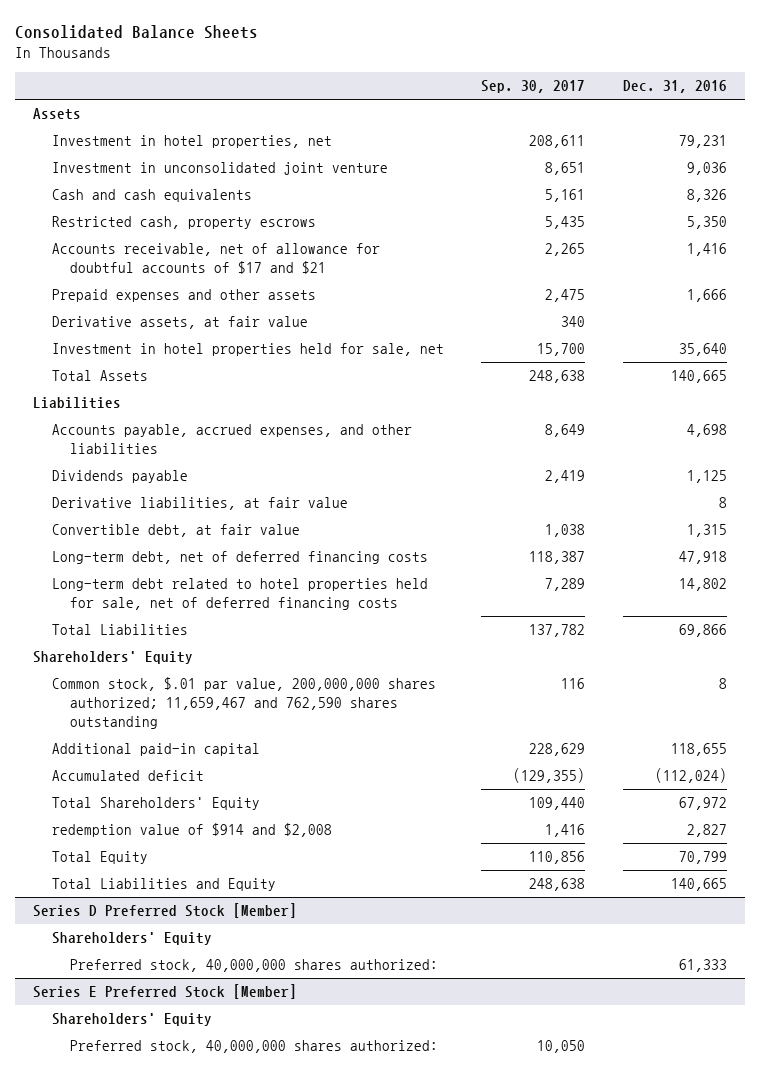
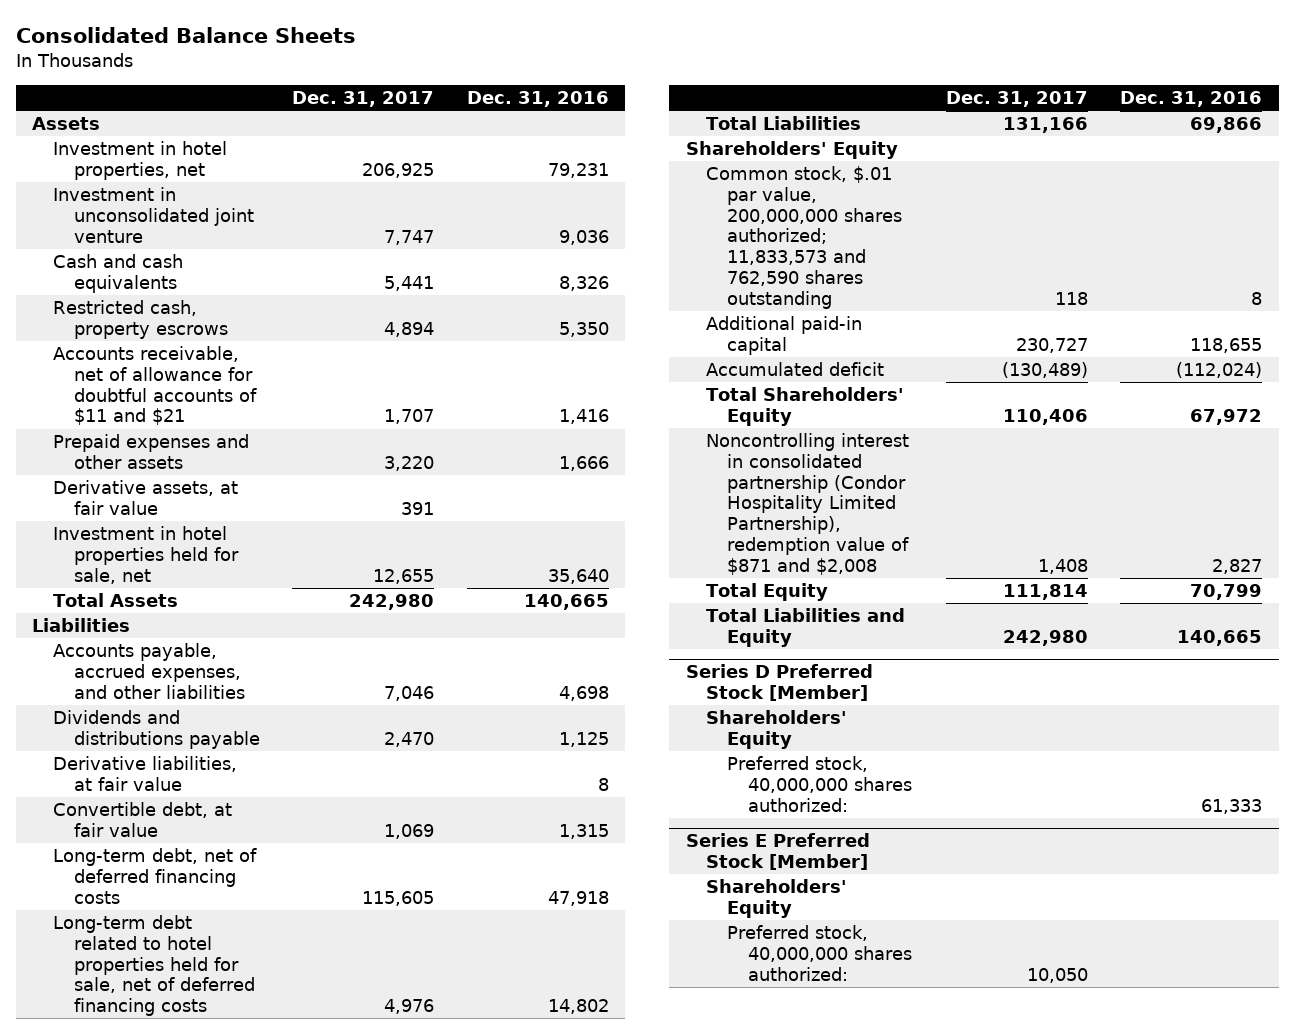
[481,80,586,94] Sep. 30, 2017 -> none
none -> [292,91,435,108] Dec. 31, 2017
[51,243,380,275] Accounts receivable, net of allowance for doubtful accounts of $17 and $21 -> [52,346,257,426] Accounts receivable, net of allowance for doubtful accounts of $11 and $21
[51,470,188,484] Dividends payable -> [52,710,260,749] Dividends and distributions payable
[51,677,436,730] Common stock, $.01 par value, 200,000,000 shares authorized; 11,659,467 and 762,590 shares outstanding -> [706,166,903,309] Common stock, $.01 par value, 200,000,000 shares authorized; 11,833,573 and 762,590 shares outstanding
[51,823,332,838] redemption value of $914 and $2,008 -> [706,433,910,575] Noncontrolling interest in consolidated partnership (Condor Hospitality Limited Partnership), redemption value of $871 and $2,008

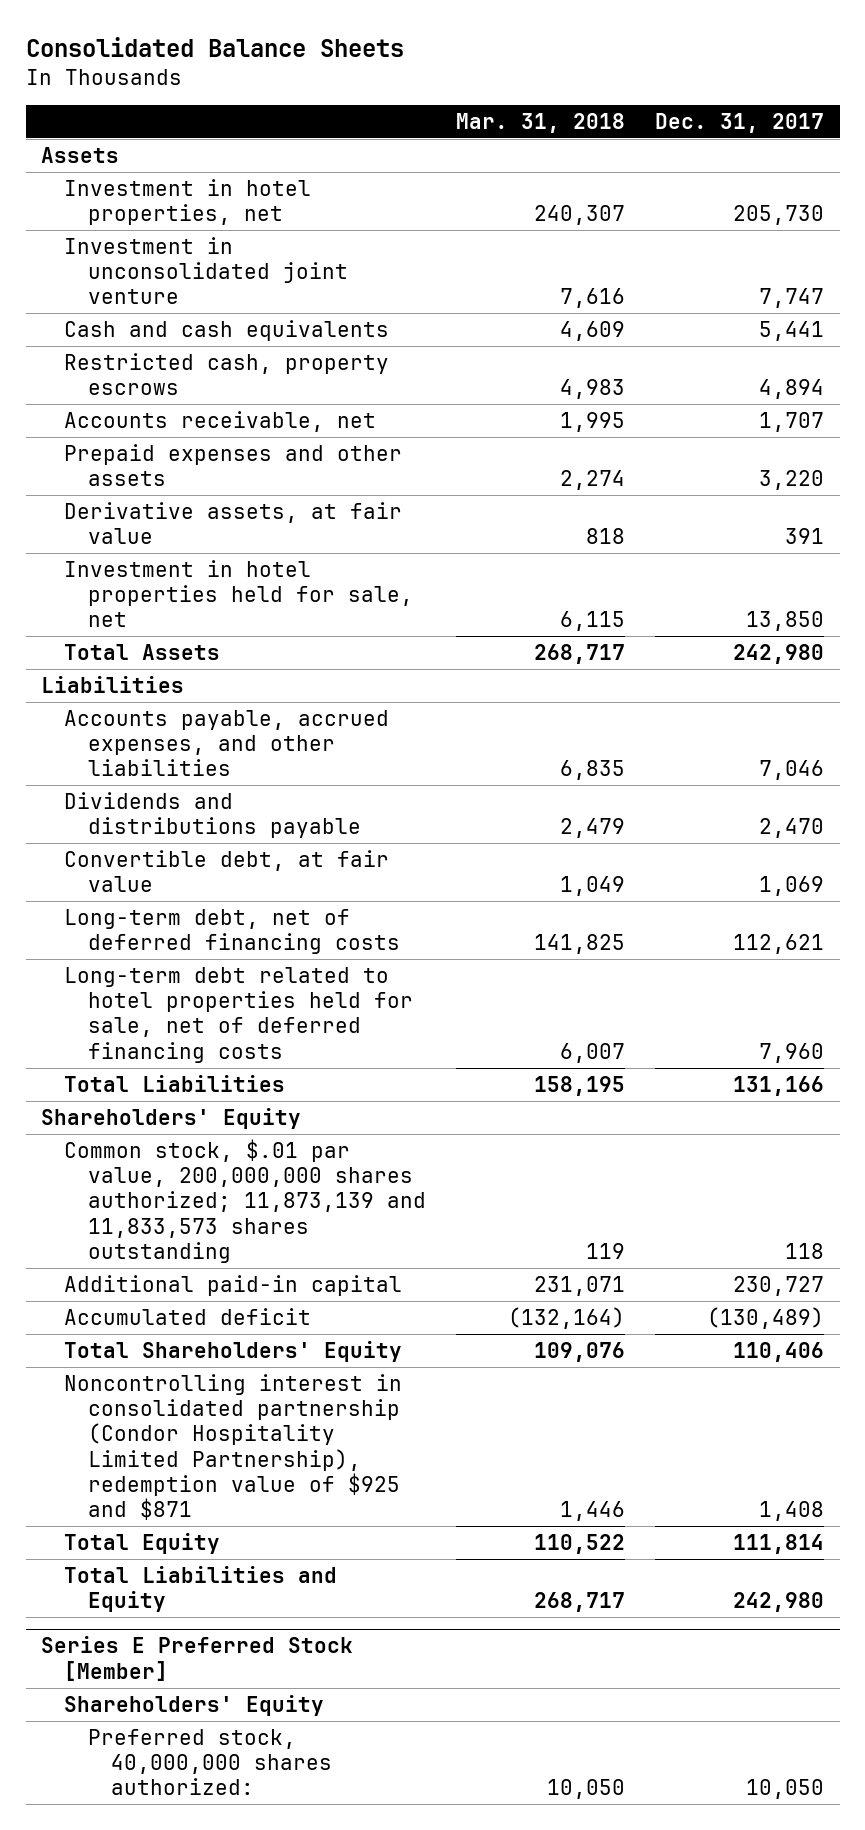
[466,91,609,108] Dec. 31, 2016 -> none
none -> [456,112,626,133] Mar. 31, 2018
[362,162,435,178] 206,925 -> [733,205,825,226] 205,730
[52,346,257,426] Accounts receivable, net of allowance for doubtful accounts of $11 and $21 -> [64,410,377,432] Accounts receivable, net
[373,568,435,584] 12,655 -> [746,611,825,632] 13,850
[52,756,237,791] Derivative liabilities, at fair value -> none
[362,890,435,906] 115,605 -> [733,934,825,955] 112,621
[384,999,435,1015] 4,976 -> [759,1042,825,1063] 7,960
[706,166,903,309] Common stock, $.01 par value, 200,000,000 shares authorized; 11,833,573 and 762,590 shares outstanding -> [64,1138,426,1264] Common stock, $.01 par value, 200,000,000 shares authorized; 11,873,139 and 11,833,573 shares outstanding
[706,433,910,575] Noncontrolling interest in consolidated partnership (Condor Hospitality Limited Partnership), redemption value of $871 and $2,008 -> [64,1373,403,1521] Noncontrolling interest in consolidated partnership (Condor Hospitality Limited Partnership), redemption value of $925 and $871
[685,664,873,702] Series D Preferred Stock [Member] -> none
[706,710,848,749] Shareholders' Equity -> none
[727,756,912,812] Preferred stock, 40,000,000 shares authorized: -> none

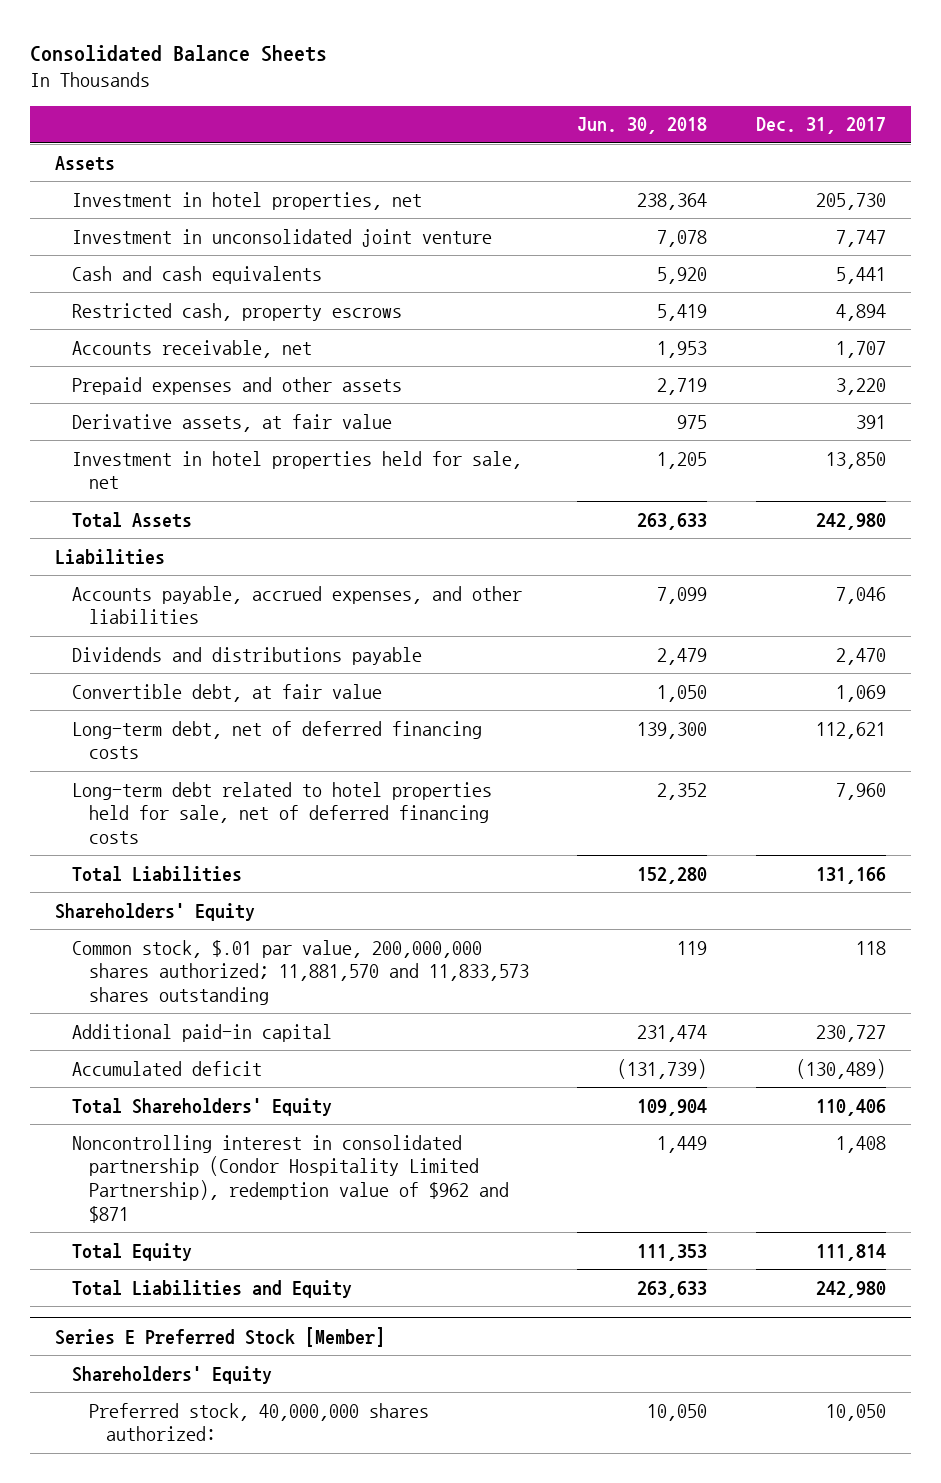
[456,112,626,133] Mar. 31, 2018 -> none
none -> [577,117,708,135] Jun. 30, 2018
[64,1138,426,1264] Common stock, $.01 par value, 200,000,000 shares authorized; 11,873,139 and 11,833,573 shares outstanding -> [71,939,529,1006] Common stock, $.01 par value, 200,000,000 shares authorized; 11,881,570 and 11,833,573 shares outstanding
[64,1373,403,1521] Noncontrolling interest in consolidated partnership (Condor Hospitality Limited Partnership), redemption value of $925 and $871 -> [71,1134,509,1223] Noncontrolling interest in consolidated partnership (Condor Hospitality Limited Partnership), redemption value of $962 and $871

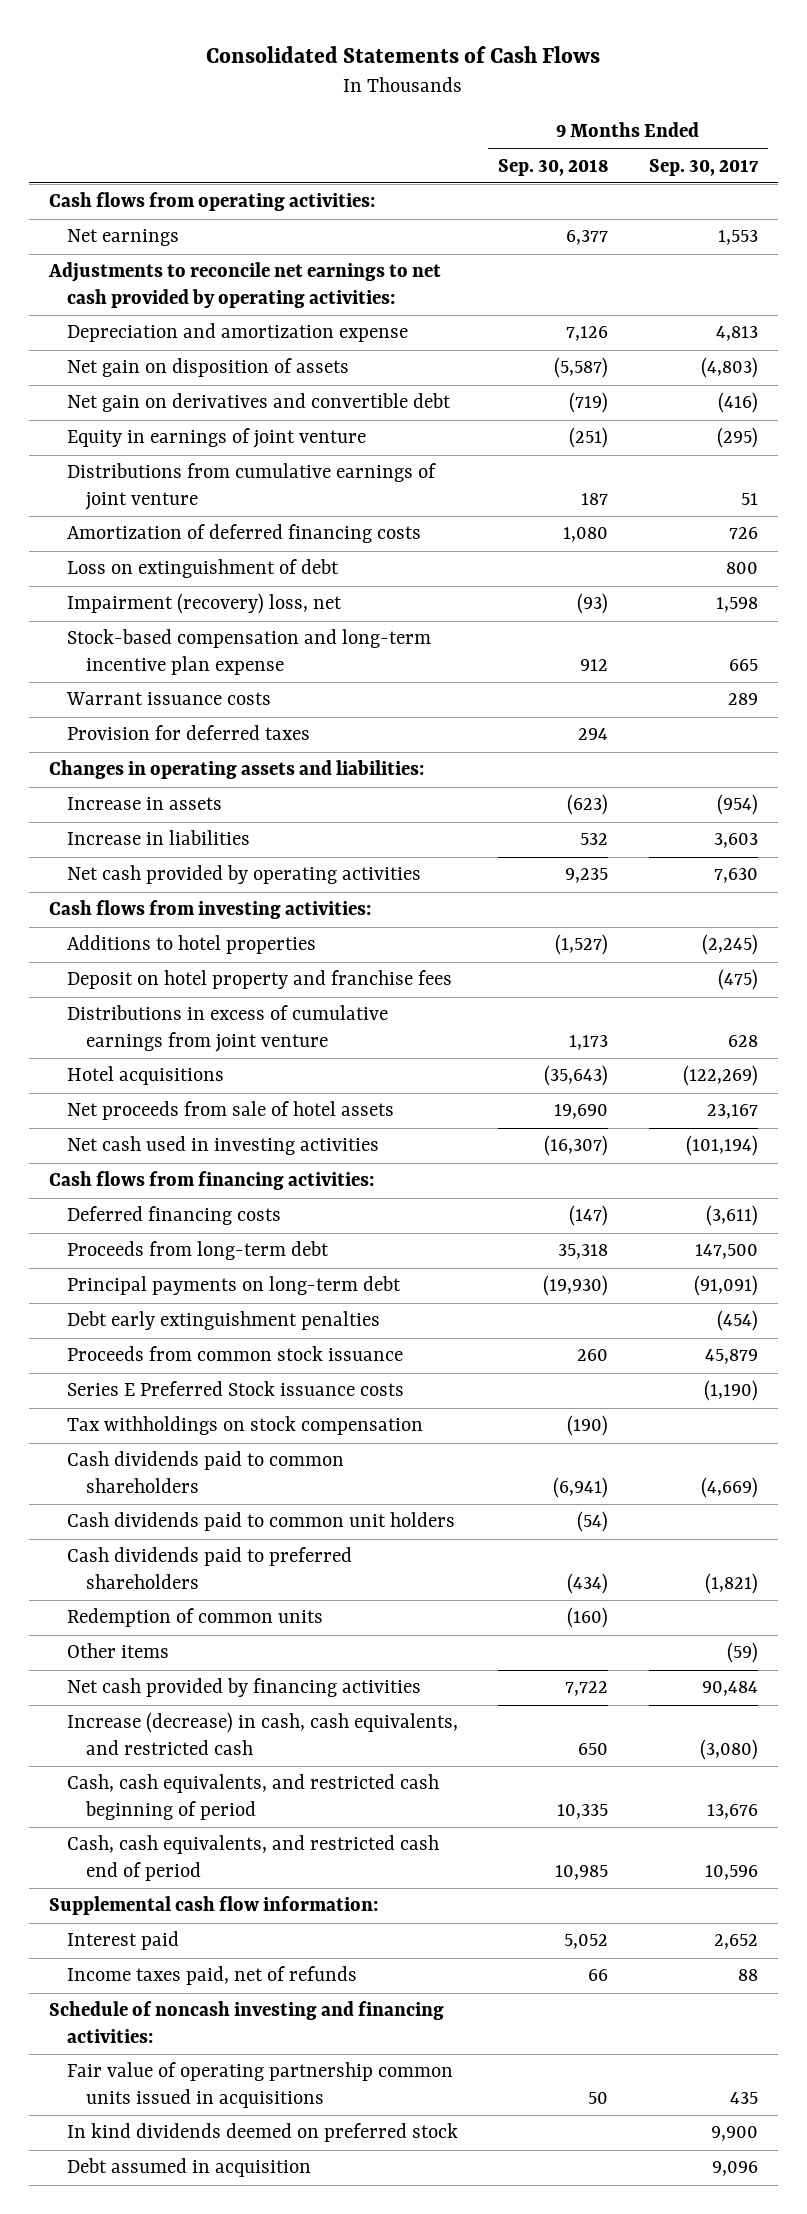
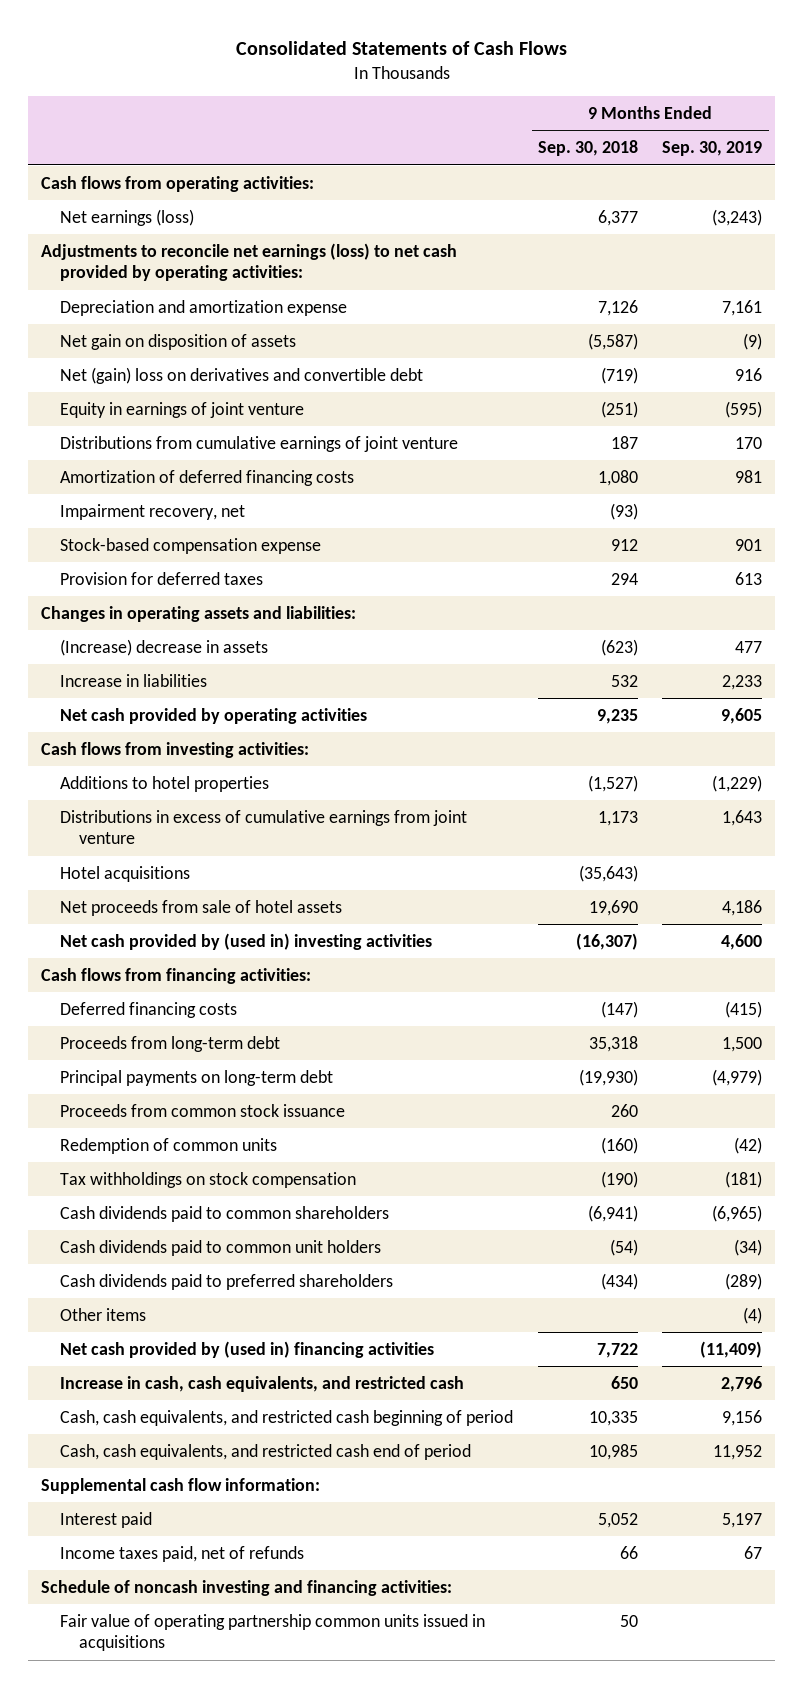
[648,158,759,176] Sep. 30, 2017 -> none
none -> [662,141,763,157] Sep. 30, 2019
[67,229,180,247] Net earnings -> [60,208,195,226] Net earnings (loss)
[48,262,442,308] Adjustments to reconcile net earnings to net cash provided by operating activities: -> [40,242,457,282] Adjustments to reconcile net earnings (loss) to net cash provided by operating activities:
[67,393,452,413] Net gain on derivatives and convertible debt -> [60,366,424,384] Net (gain) loss on derivatives and convertible debt
[67,559,340,579] Loss on extinguishment of debt -> none
[66,692,272,706] Warrant issuance costs -> none
[67,593,343,615] Impairment (recovery) loss, net -> [60,503,246,520] Impairment recovery, net
[67,629,432,675] Stock-based compensation and long-term incentive plan expense -> [60,537,322,554] Stock-based compensation expense
[67,797,223,811] Increase in assets -> [60,638,269,656] (Increase) decrease in assets
[67,970,453,990] Deposit on hotel property and franchise fees -> none
[67,1136,380,1156] Net cash used in investing activities -> [60,932,433,950] Net cash provided by (used in) investing activities
[67,1311,381,1331] Debt early extinguishment penalties -> none
[67,1381,405,1397] Series E Preferred Stock issuance costs -> none
[67,1608,324,1628] Redemption of common units -> [60,1137,278,1154] Redemption of common units
[67,1678,422,1698] Net cash provided by financing activities -> [60,1340,435,1358] Net cash provided by (used in) financing activities
[67,1712,459,1755] Increase (decrease) in cash, cash equivalents, and restricted cash -> [60,1375,465,1392] Increase in cash, cash equivalents, and restricted cash
[67,2123,459,2143] In kind dividends deemed on preferred stock -> none
[67,2158,312,2178] Debt assumed in acquisition -> none

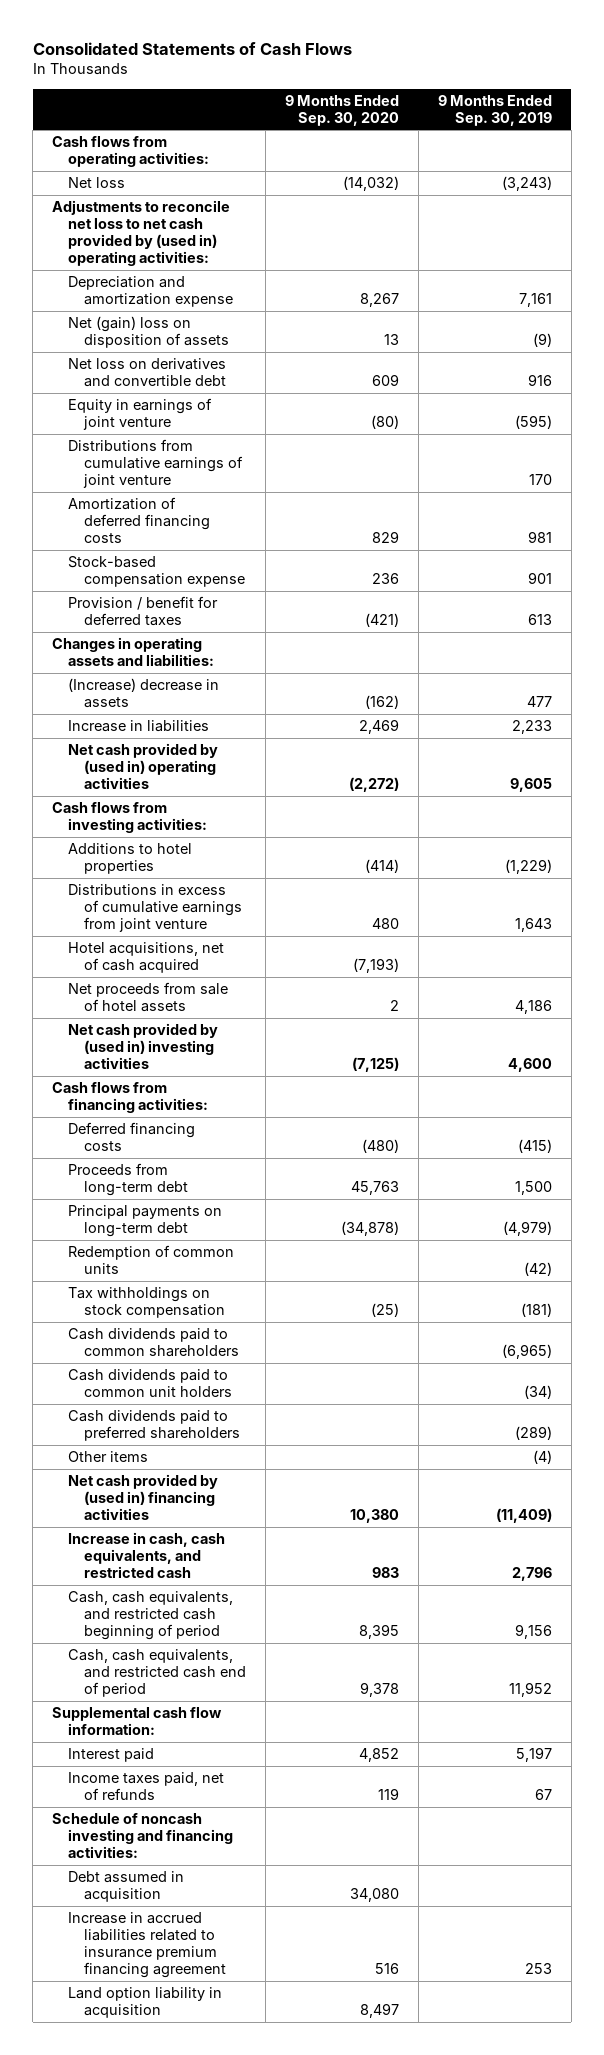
[537,140,638,157] Sep. 30, 2018 -> none
none -> [284,94,399,126] 9 Months Ended Sep. 30, 2020
[60,208,195,226] Net earnings (loss) -> [67,177,125,189] Net loss
[40,242,457,282] Adjustments to reconcile net earnings (loss) to net cash provided by operating activities: -> [52,200,231,267] Adjustments to reconcile net loss to net cash provided by (used in) operating activities:
[60,333,297,350] Net gain on disposition of assets -> [67,316,229,349] Net (gain) loss on disposition of assets
[60,366,424,384] Net (gain) loss on derivatives and convertible debt -> [67,358,226,388] Net loss on derivatives and convertible debt
[60,503,246,520] Impairment recovery, net -> none
[60,571,264,585] Provision for deferred taxes -> [67,596,218,627] Provision / benefit for deferred taxes
[60,707,368,724] Net cash provided by operating activities -> [67,743,218,790] Net cash provided by (used in) operating activities
[60,865,191,882] Hotel acquisitions -> [67,942,224,974] Hotel acquisitions, net of cash acquired
[60,1103,346,1117] Proceeds from common stock issuance -> none
[60,1613,486,1652] Fair value of operating partnership common units issued in acquisitions -> none
none -> [67,1871,184,1903] Debt assumed in acquisition
none -> [67,1912,226,1979] Increase in accrued liabilities related to insurance premium financing agreement
none -> [67,1987,222,2019] Land option liability in acquisition

